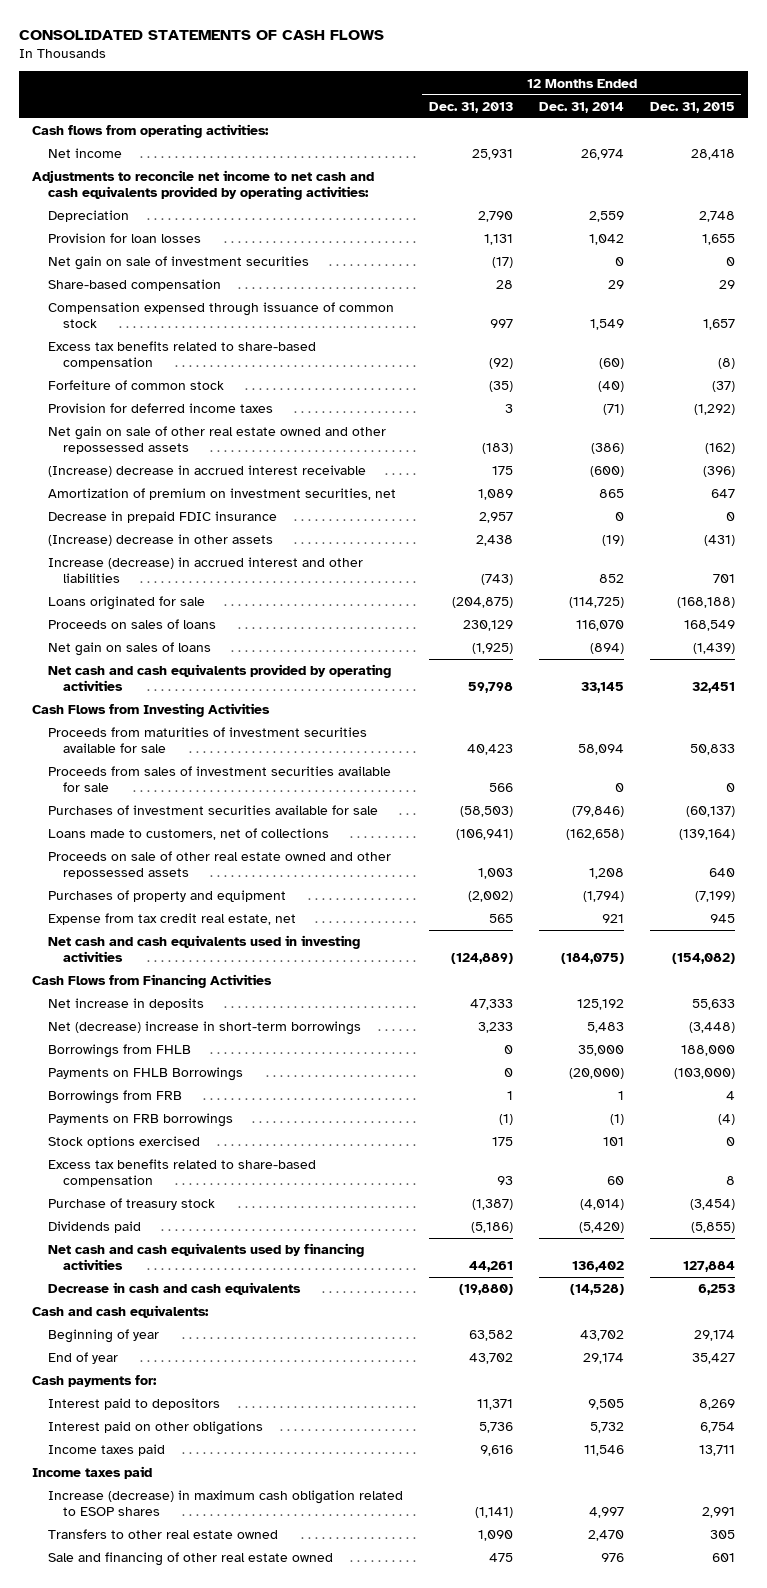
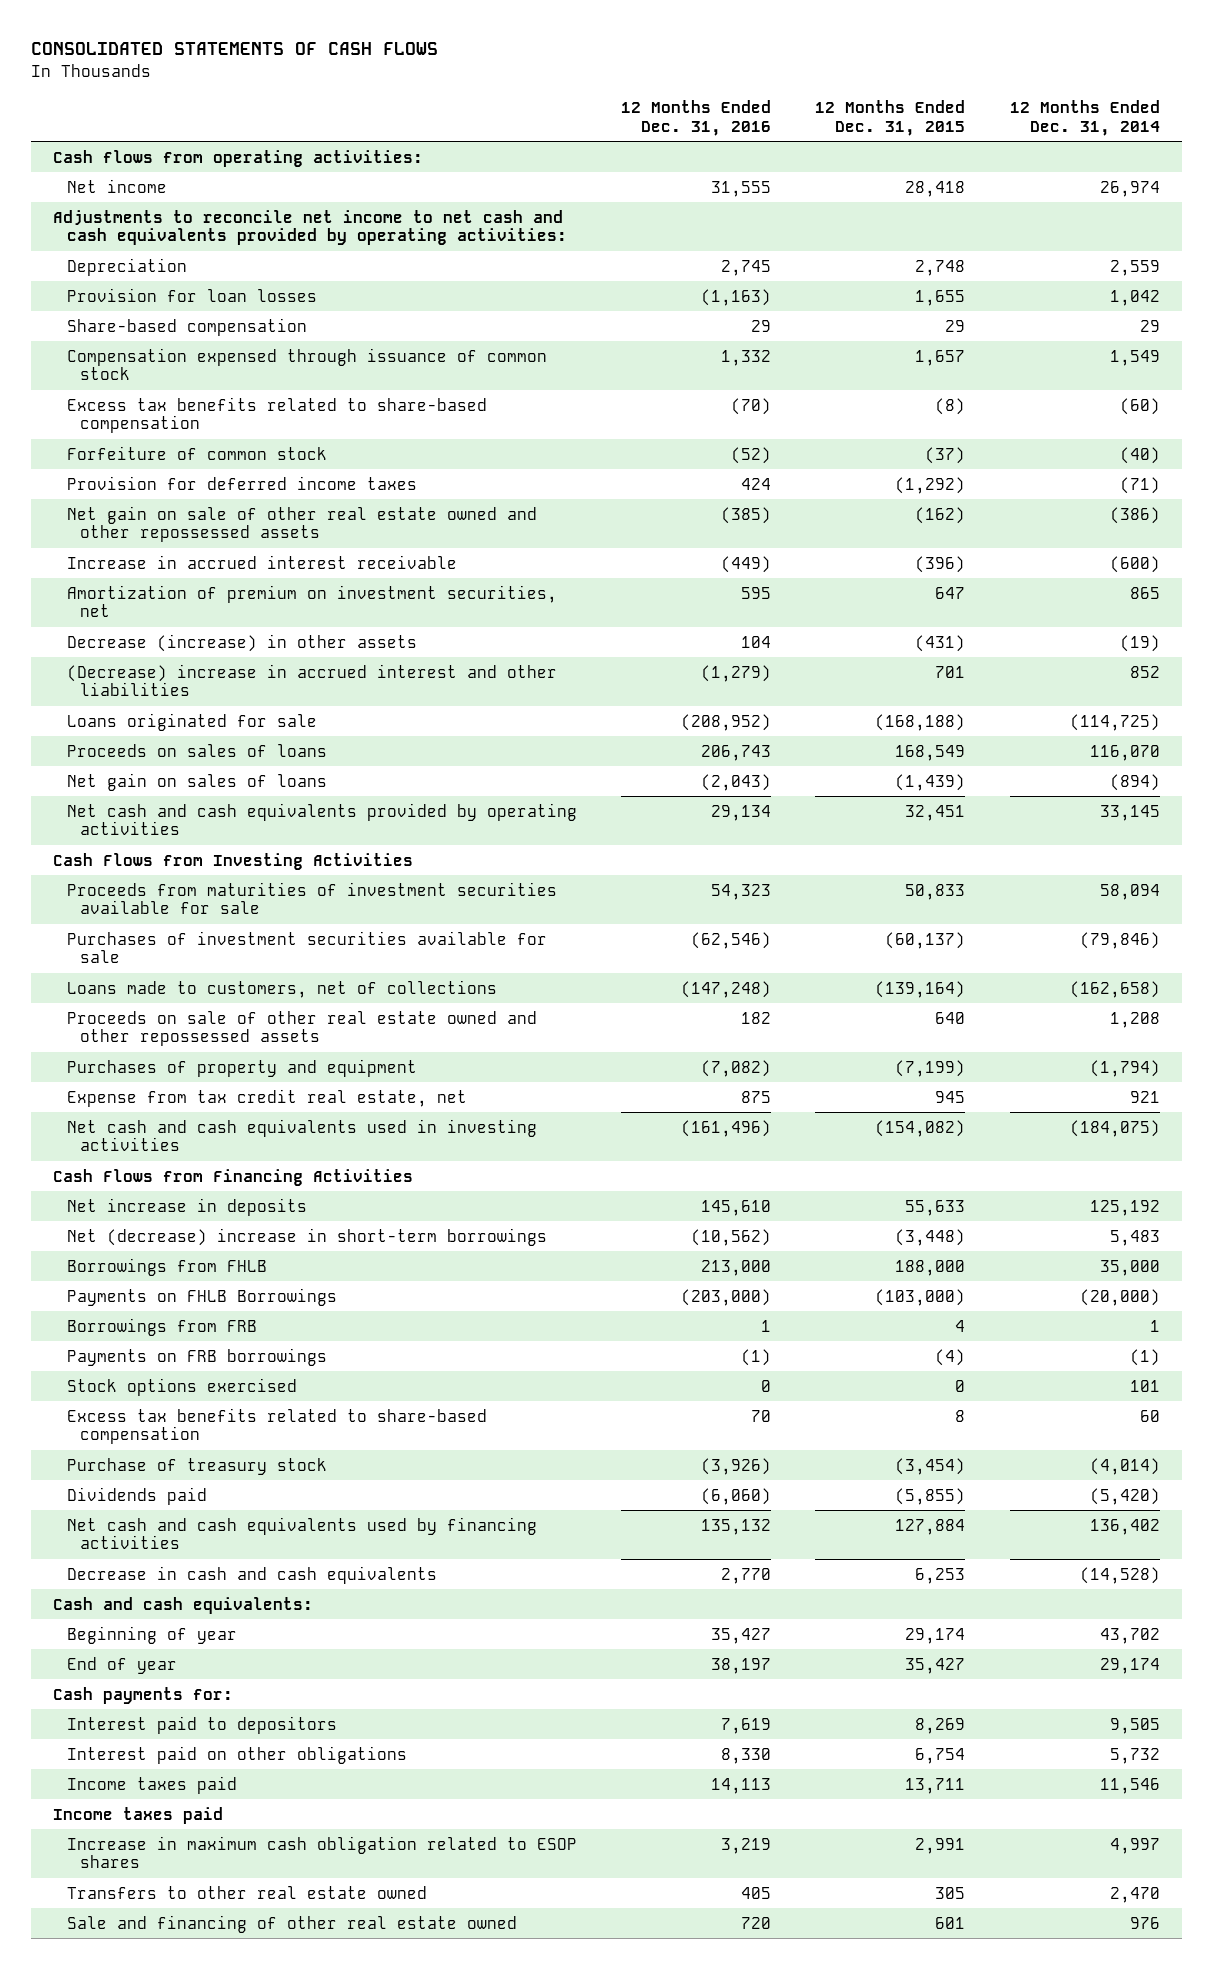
[428,101,513,113] Dec. 31, 2013 -> none
none -> [621,100,772,136] 12 Months Ended Dec. 31, 2016
[47,256,309,271] Net gain on sale of investment securities -> none
[47,465,366,478] (Increase) decrease in accrued interest receivable -> [66,554,457,569] Increase in accrued interest receivable
[47,511,277,524] Decrease in prepaid FDIC insurance -> none
[47,534,273,547] (Increase) decrease in other assets -> [66,633,417,652] Decrease (increase) in other assets
[47,557,363,583] Increase (decrease) in accrued interest and other liabilities -> [66,663,557,697] (Decrease) increase in accrued interest and other liabilities
[47,766,391,792] Proceeds from sales of investment securities available for sale -> none
[47,1490,403,1516] Increase (decrease) in maximum cash obligation related to ESOP shares -> [66,1835,577,1869] Increase in maximum cash obligation related to ESOP shares

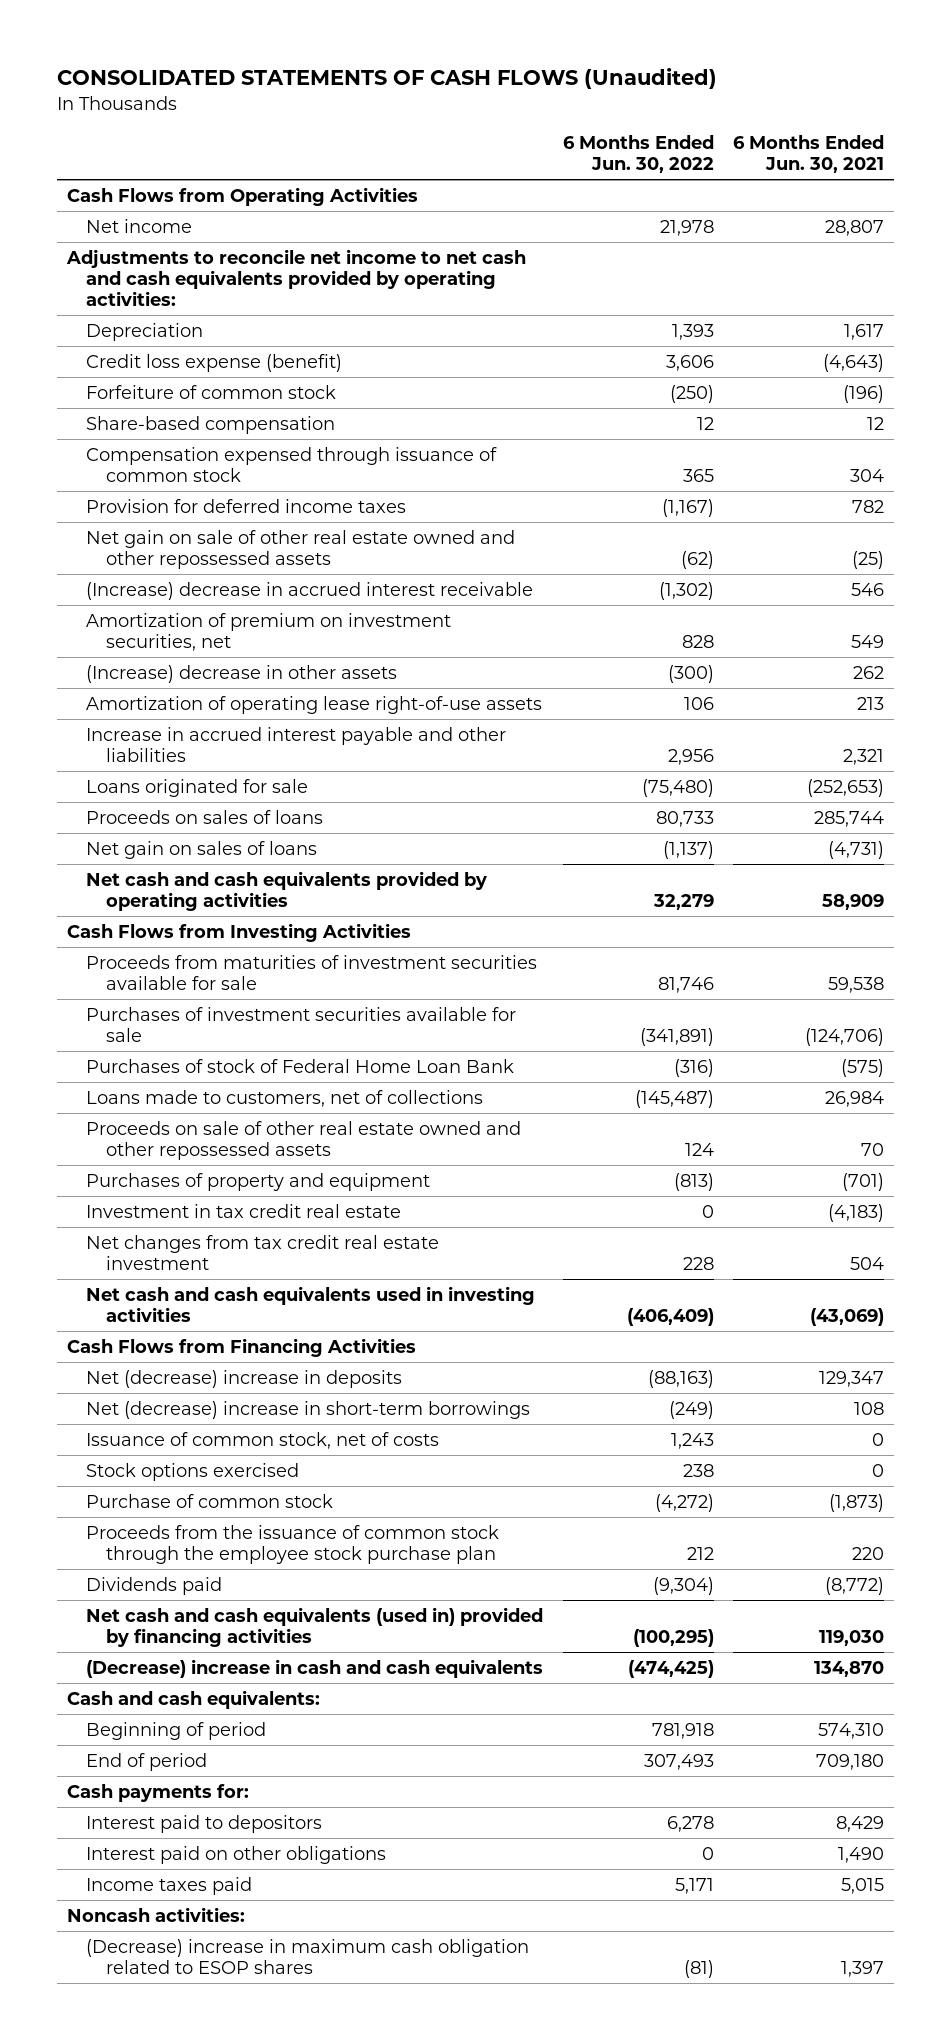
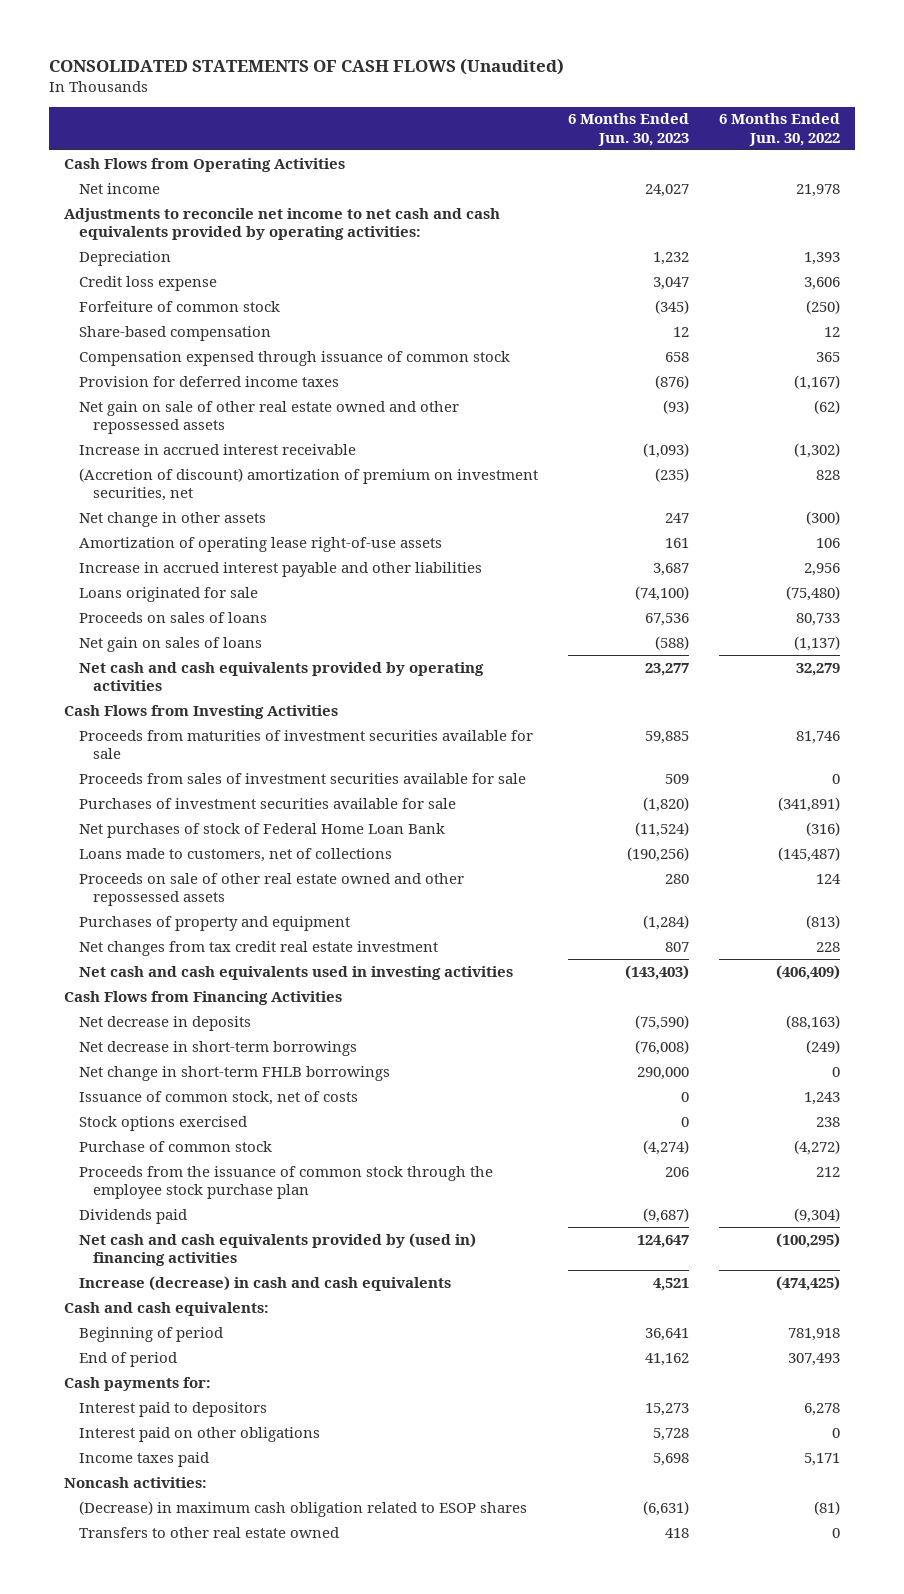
[733,135,885,174] 6 Months Ended Jun. 30, 2021 -> none
none -> [567,113,689,146] 6 Months Ended Jun. 30, 2023
[86,353,343,372] Credit loss expense (benefit) -> [78,275,217,291] Credit loss expense
[86,581,534,600] (Increase) decrease in accrued interest receivable -> [78,443,356,455] Increase in accrued interest receivable
[86,612,452,651] Amortization of premium on investment securities, net -> [78,467,538,501] (Accretion of discount) amortization of premium on investment securities, net
[86,664,398,683] (Increase) decrease in other assets -> [78,511,266,527] Net change in other assets
none -> [78,772,526,784] Proceeds from sales of investment securities available for sale
[86,1058,515,1073] Purchases of stock of Federal Home Loan Bank -> [78,822,445,838] Net purchases of stock of Federal Home Loan Bank
[86,1203,402,1218] Investment in tax credit real estate -> none
[86,1369,403,1388] Net (decrease) increase in deposits -> [78,1015,251,1031] Net decrease in deposits
[86,1400,531,1419] Net (decrease) increase in short-term borrowings -> [78,1040,357,1056] Net decrease in short-term borrowings
none -> [78,1065,390,1081] Net change in short-term FHLB borrowings
[86,1606,544,1647] Net cash and cash equivalents (used in) provided by financing activities -> [78,1232,476,1266] Net cash and cash equivalents provided by (used in) financing activities
[86,1658,544,1678] (Decrease) increase in cash and cash equivalents -> [78,1275,451,1291] Increase (decrease) in cash and cash equivalents
[86,1938,530,1974] (Decrease) increase in maximum cash obligation related to ESOP shares -> [78,1500,527,1517] (Decrease) in maximum cash obligation related to ESOP shares
none -> [78,1526,339,1538] Transfers to other real estate owned

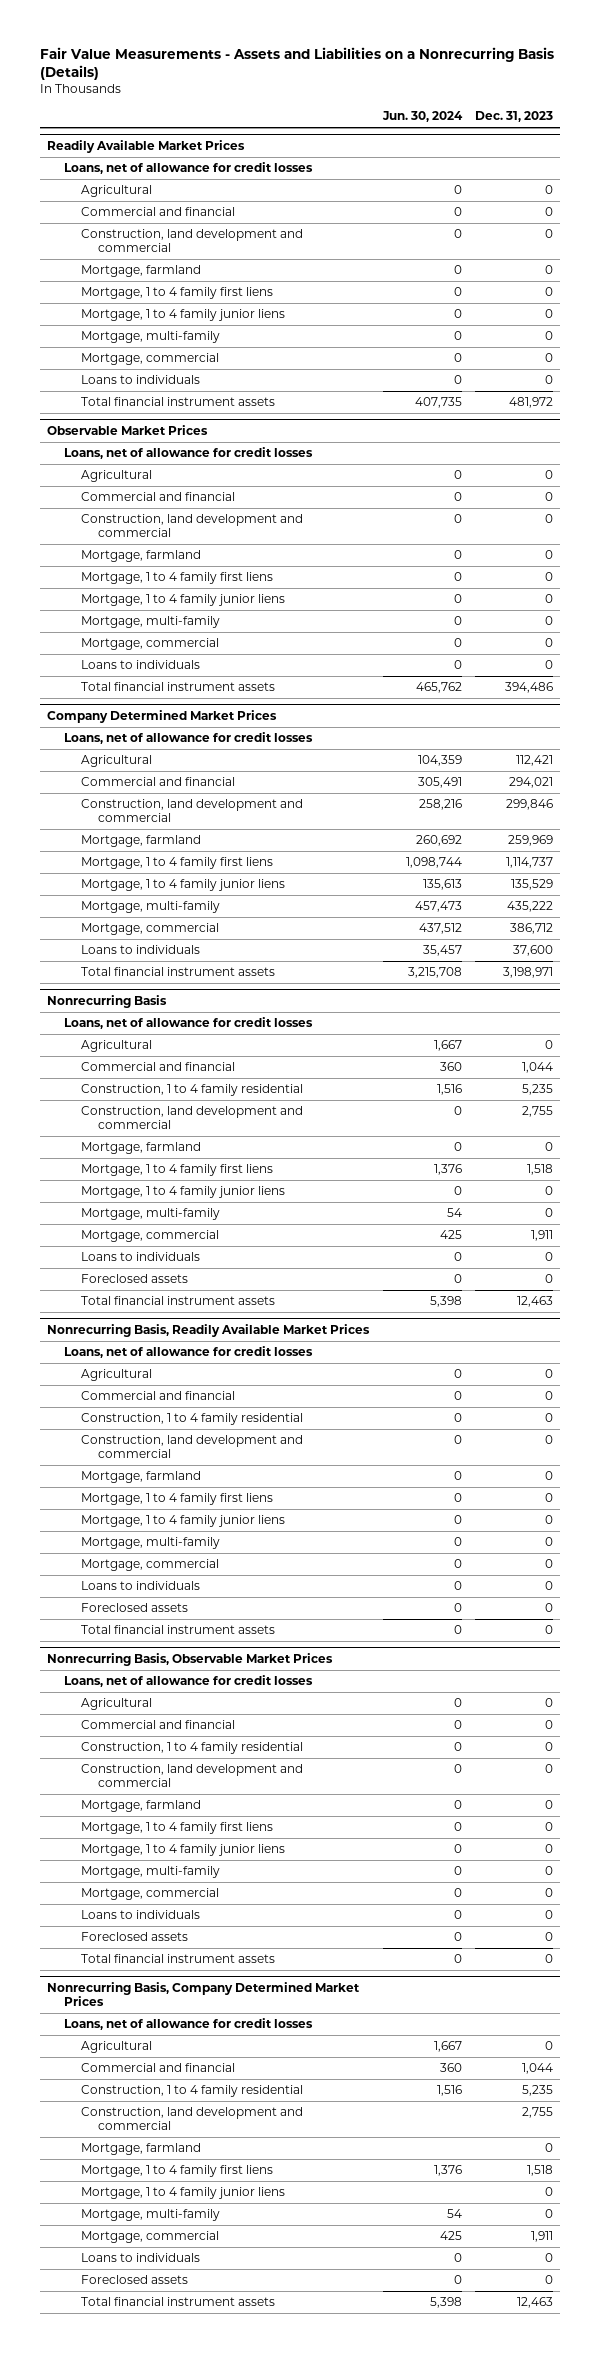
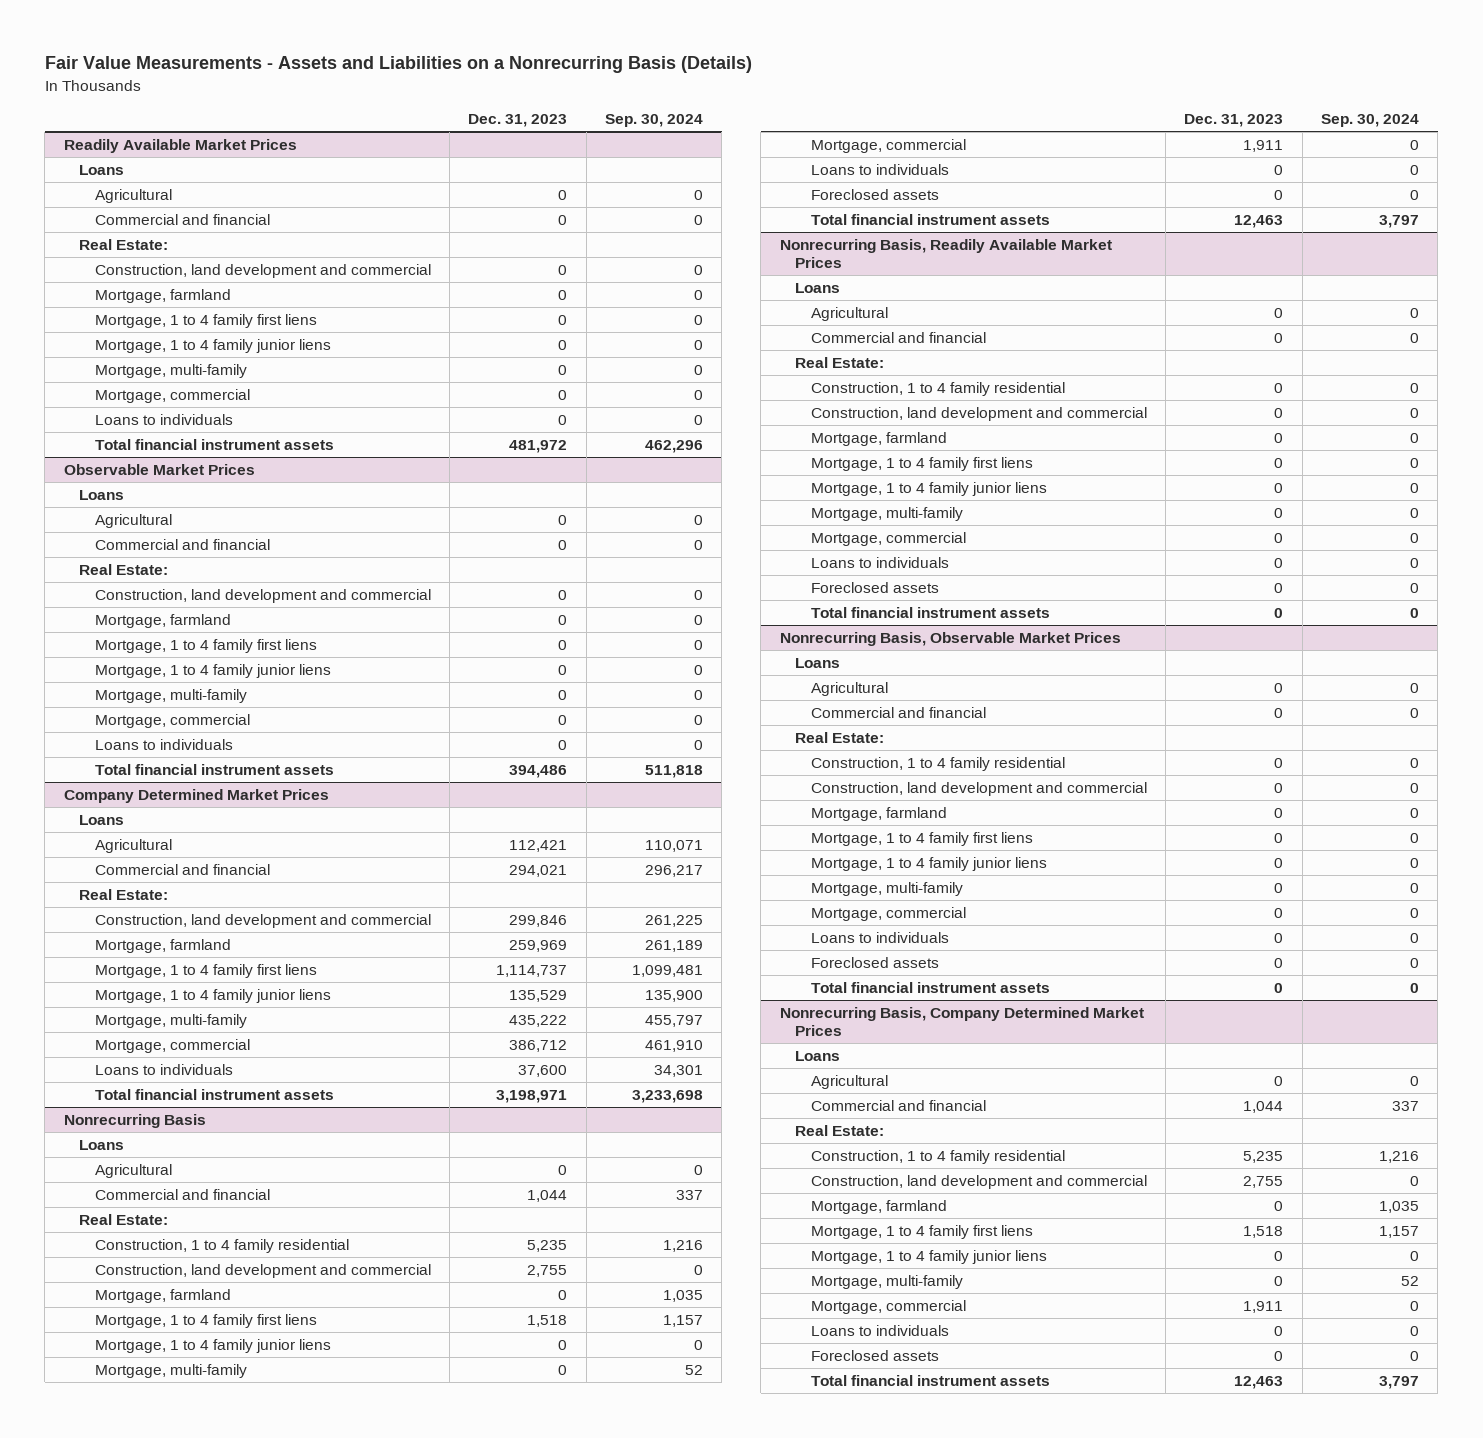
[381,111,463,123] Jun. 30, 2024 -> none
none -> [604,114,703,128] Sep. 30, 2024
[64,162,314,175] Loans, net of allowance for credit losses -> [79,164,125,175] Loans
none -> [79,238,169,250] Real Estate:
[64,447,314,460] Loans, net of allowance for credit losses -> [79,489,125,500] Loans
none -> [79,563,169,575] Real Estate:
[64,732,314,745] Loans, net of allowance for credit losses -> [79,814,125,825] Loans
none -> [79,888,169,900] Real Estate:
[64,1017,314,1030] Loans, net of allowance for credit losses -> [79,1139,125,1150] Loans
none -> [79,1213,169,1225] Real Estate:
[64,1346,314,1359] Loans, net of allowance for credit losses -> [795,282,841,293] Loans
none -> [795,356,885,368] Real Estate:
[64,1675,314,1688] Loans, net of allowance for credit losses -> [795,657,841,668] Loans
none -> [795,731,885,743] Real Estate:
[64,2018,314,2031] Loans, net of allowance for credit losses -> [795,1050,841,1061] Loans
none -> [795,1124,885,1136] Real Estate:

